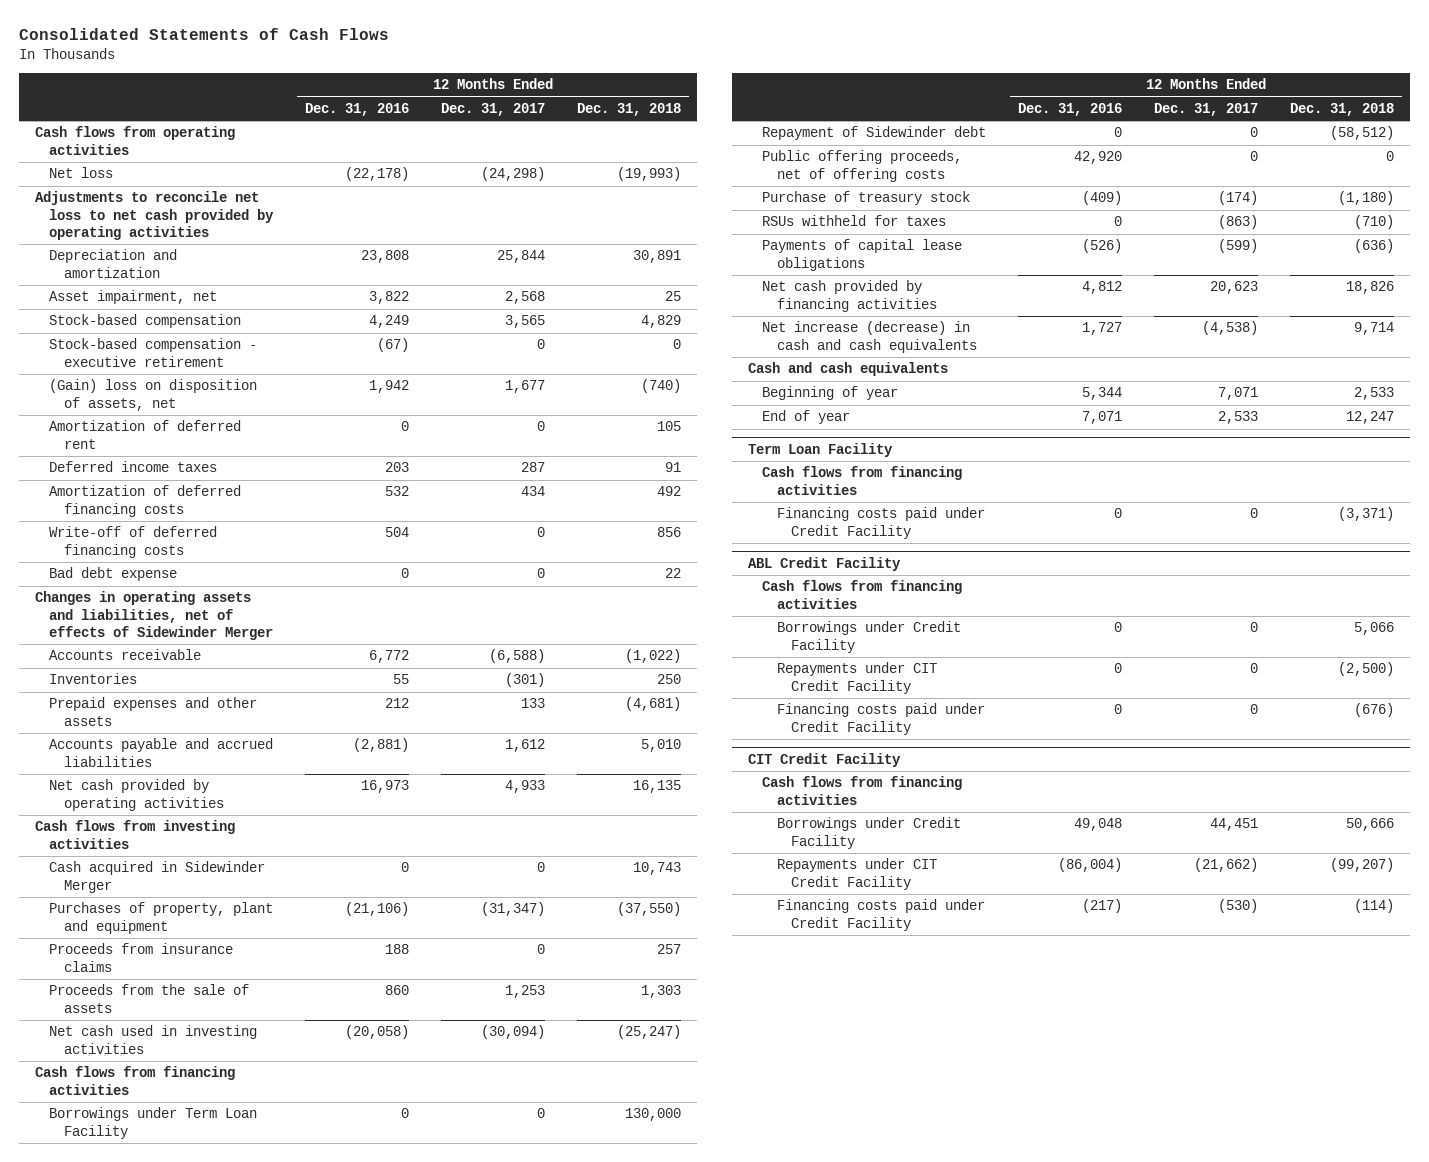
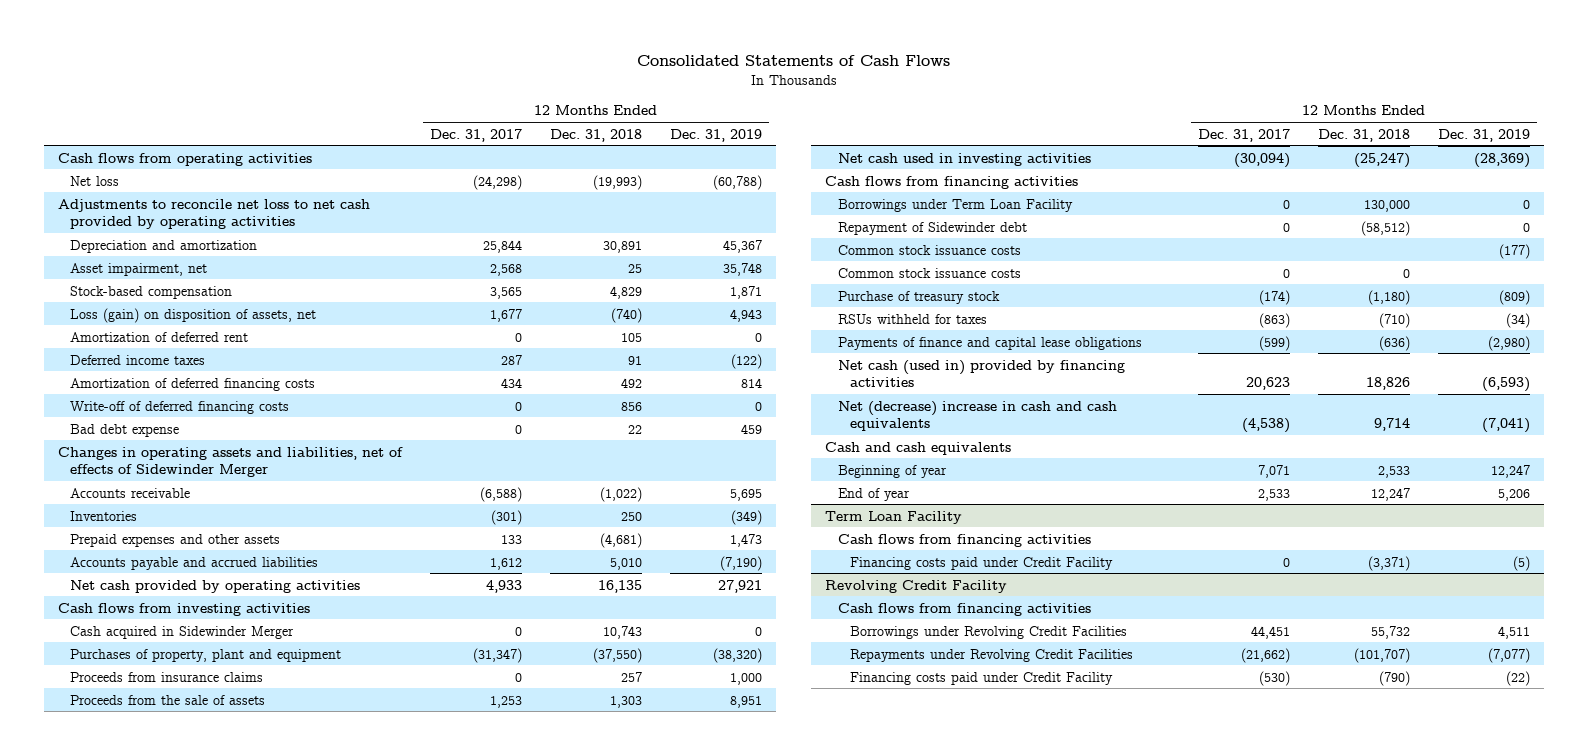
[305,103,410,117] Dec. 31, 2016 -> none
none -> [670,128,763,142] Dec. 31, 2019
[49,338,258,367] Stock-based compensation - executive retirement -> none
[49,379,258,411] (Gain) loss on disposition of assets, net -> [69,307,316,323] Loss (gain) on disposition of assets, net
none -> [837,244,1021,255] Common stock issuance costs
[762,150,963,182] Public offering proceeds, net of offering costs -> [837,267,1021,278] Common stock issuance costs
[762,239,963,271] Payments of capital lease obligations -> [837,336,1142,350] Payments of finance and capital lease obligations
[762,280,937,312] Net cash provided by financing activities -> [837,359,1125,388] Net cash (used in) provided by financing activities
[762,321,977,353] Net increase (decrease) in cash and cash equivalents -> [837,400,1117,432] Net (decrease) increase in cash and cash equivalents
[762,580,963,609] Cash flows from financing activities -> none
[776,621,961,653] Borrowings under Credit Facility -> none
[776,662,937,694] Repayments under CIT Credit Facility -> none
[776,703,985,735] Financing costs paid under Credit Facility -> none
[747,752,901,767] CIT Credit Facility -> none
[747,556,901,571] ABL Credit Facility -> [825,579,1008,593] Revolving Credit Facility
[776,817,961,849] Borrowings under Credit Facility -> [849,625,1127,639] Borrowings under Revolving Credit Facilities
[1346,818,1395,832] 50,666 -> [1370,625,1410,639] 55,732
[776,858,937,890] Repayments under CIT Credit Facility -> [849,648,1133,662] Repayments under Revolving Credit Facilities
[1330,858,1395,873] (99,207) -> [1353,647,1410,663] (101,707)
[1354,899,1395,914] (114) -> [1378,670,1410,686] (790)

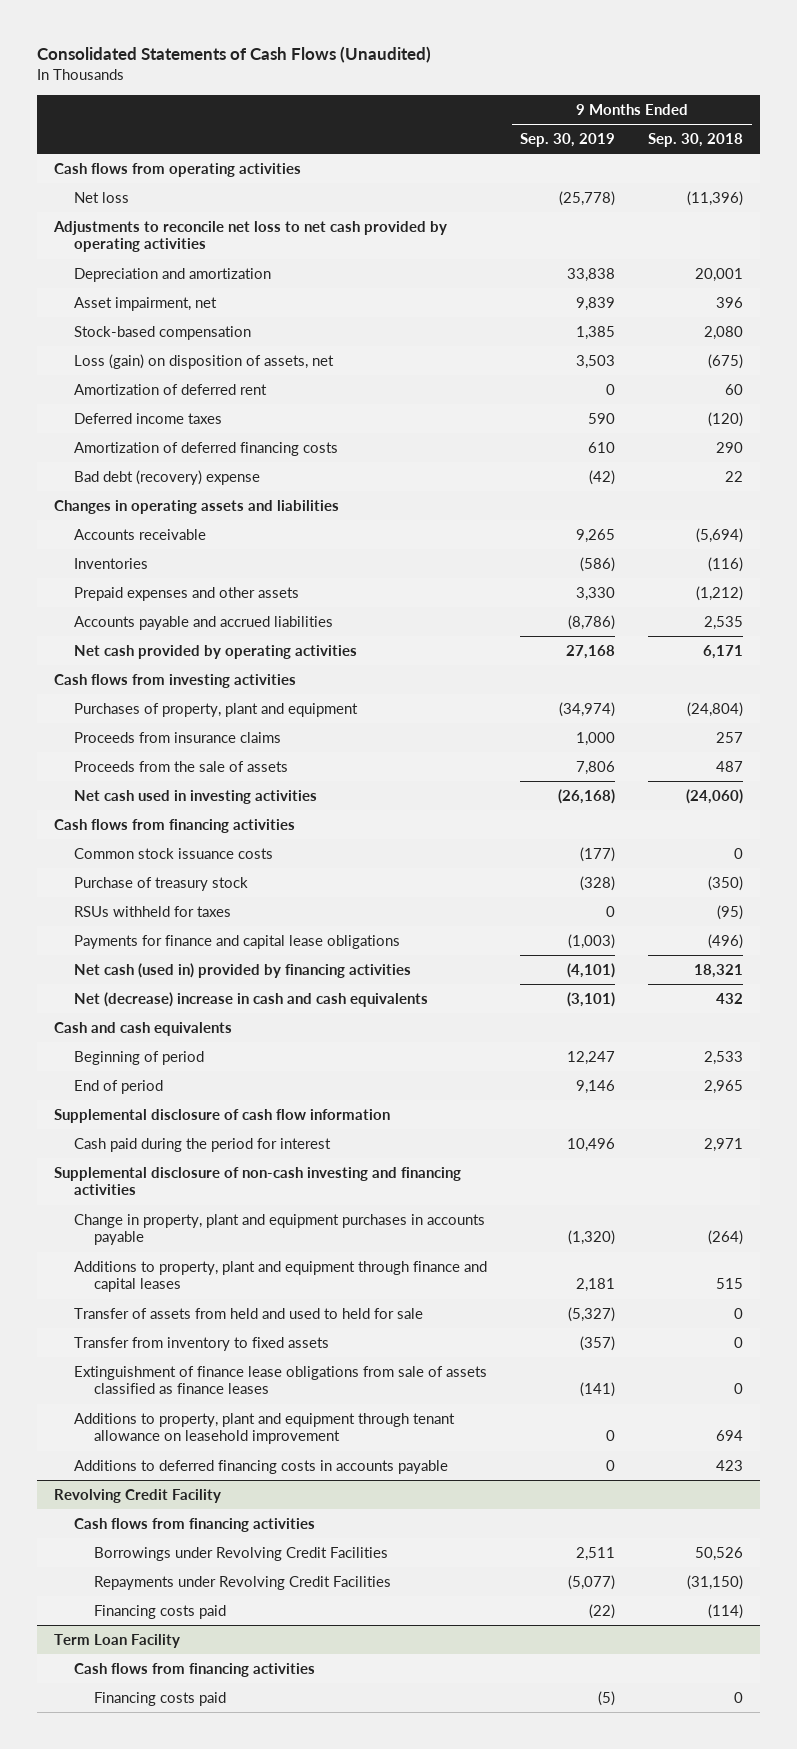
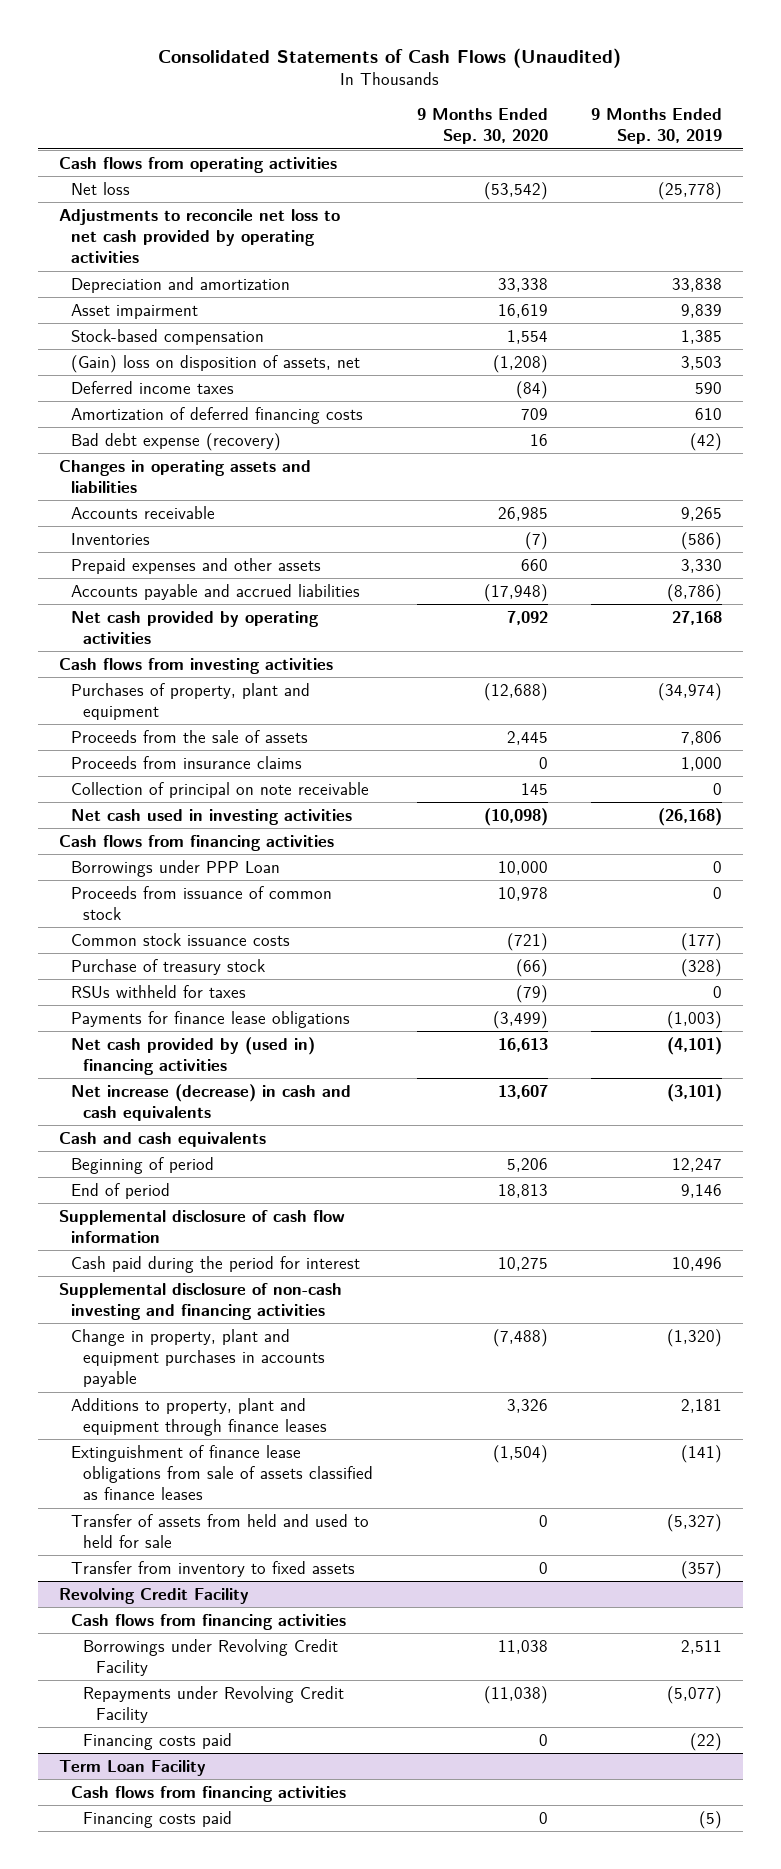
[648,132,744,147] Sep. 30, 2018 -> none
none -> [416,108,548,145] 9 Months Ended Sep. 30, 2020
[73,296,217,311] Asset impairment, net -> [71,303,199,319] Asset impairment
[73,383,267,395] Amortization of deferred rent -> none
[73,353,334,369] Loss (gain) on disposition of assets, net -> [71,354,361,373] (Gain) loss on disposition of assets, net
[73,469,260,485] Bad debt (recovery) expense -> [71,432,282,451] Bad debt expense (recovery)
[73,731,281,743] Proceeds from insurance claims -> [71,755,303,769] Proceeds from insurance claims
none -> [71,781,370,798] Collection of principal on note receivable
none -> [71,859,281,877] Borrowings under PPP Loan
none -> [71,885,333,921] Proceeds from issuance of common stock
[73,934,400,949] Payments for finance and capital lease obligations -> [71,1010,351,1028] Payments for finance lease obligations
[73,962,411,978] Net cash (used in) provided by financing activities -> [71,1036,316,1076] Net cash provided by (used in) financing activities
[73,991,428,1007] Net (decrease) increase in cash and cash equivalents -> [71,1083,352,1122] Net increase (decrease) in cash and cash equivalents
[73,1260,487,1293] Additions to property, plant and equipment through finance and capital leases -> [71,1397,328,1437] Additions to property, plant and equipment through finance leases
[73,1365,487,1395] Extinguishment of finance lease obligations from sale of assets classified as finance leases -> [71,1444,374,1501] Extinguishment of finance lease obligations from sale of assets classified as finance leases
[73,1412,455,1445] Additions to property, plant and equipment through tenant allowance on leasehold improvement -> none
[73,1459,448,1474] Additions to deferred financing costs in accounts payable -> none
[93,1546,388,1561] Borrowings under Revolving Credit Facilities -> [83,1638,339,1677] Borrowings under Revolving Credit Facility
[93,1575,391,1590] Repayments under Revolving Credit Facilities -> [83,1685,345,1724] Repayments under Revolving Credit Facility

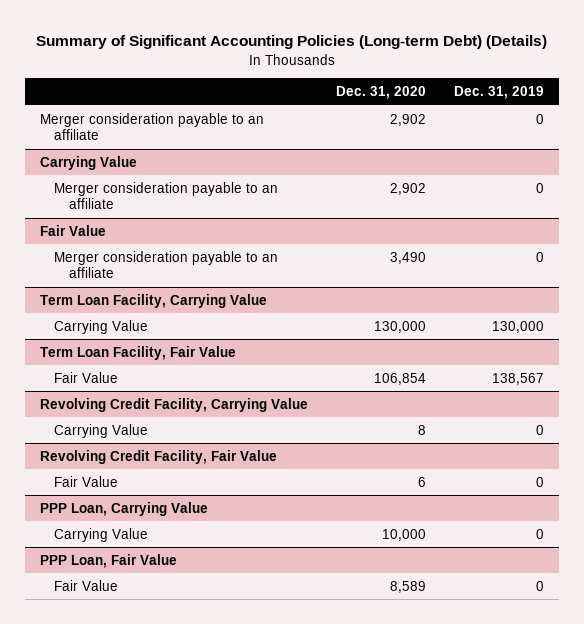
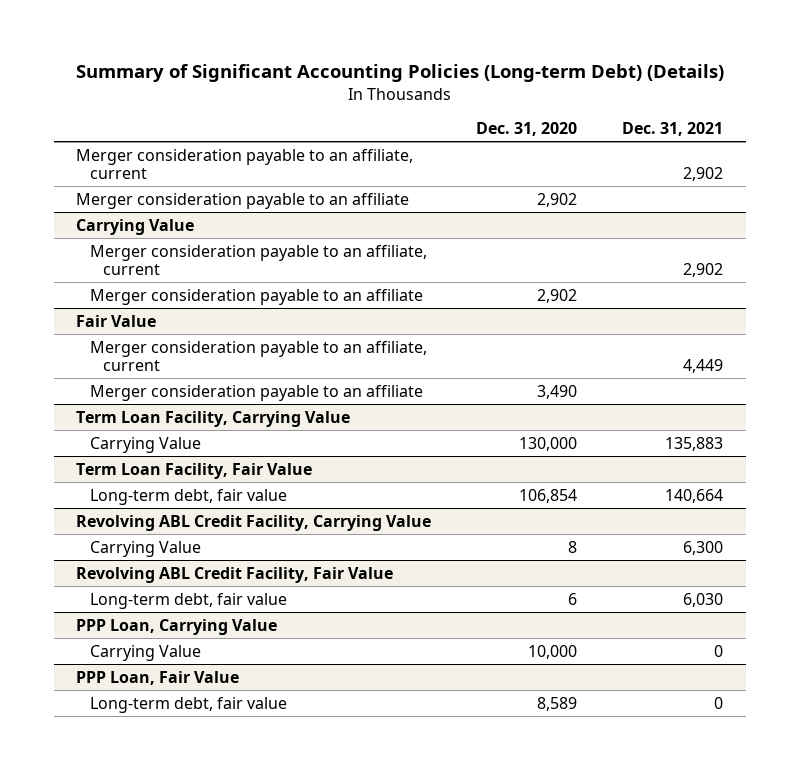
[454,86,545,100] Dec. 31, 2019 -> none
none -> [622,122,724,137] Dec. 31, 2021
none -> [76,148,414,180] Merger consideration payable to an affiliate, current
none -> [89,244,427,276] Merger consideration payable to an affiliate, current
none -> [89,340,427,372] Merger consideration payable to an affiliate, current
[54,371,119,383] Fair Value -> [89,488,287,505] Long-term debt, fair value
[39,397,308,412] Revolving Credit Facility, Carrying Value -> [76,514,432,531] Revolving ABL Credit Facility, Carrying Value
[39,449,277,464] Revolving Credit Facility, Fair Value -> [76,566,394,583] Revolving ABL Credit Facility, Fair Value
[54,475,119,487] Fair Value -> [89,592,287,609] Long-term debt, fair value
[54,579,119,591] Fair Value -> [89,696,287,713] Long-term debt, fair value

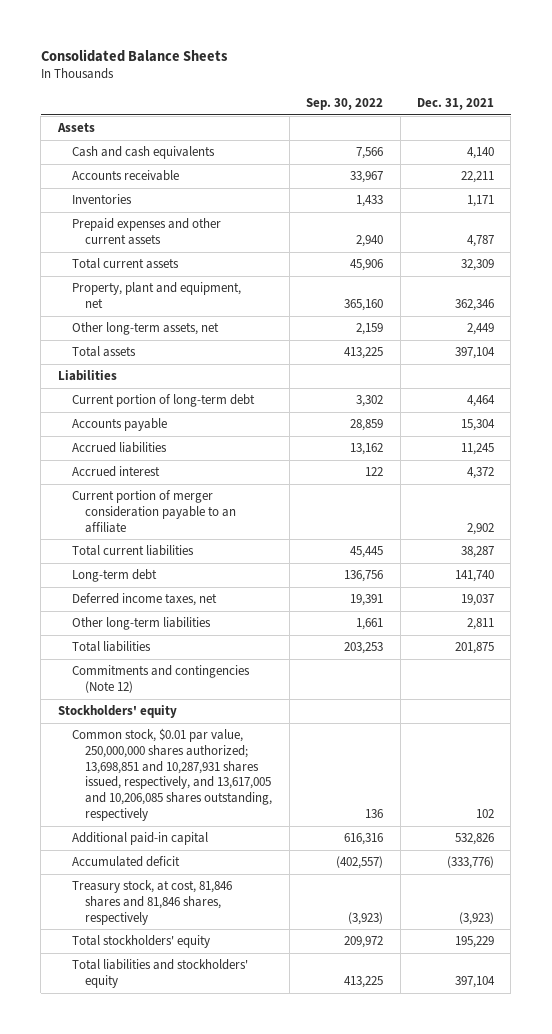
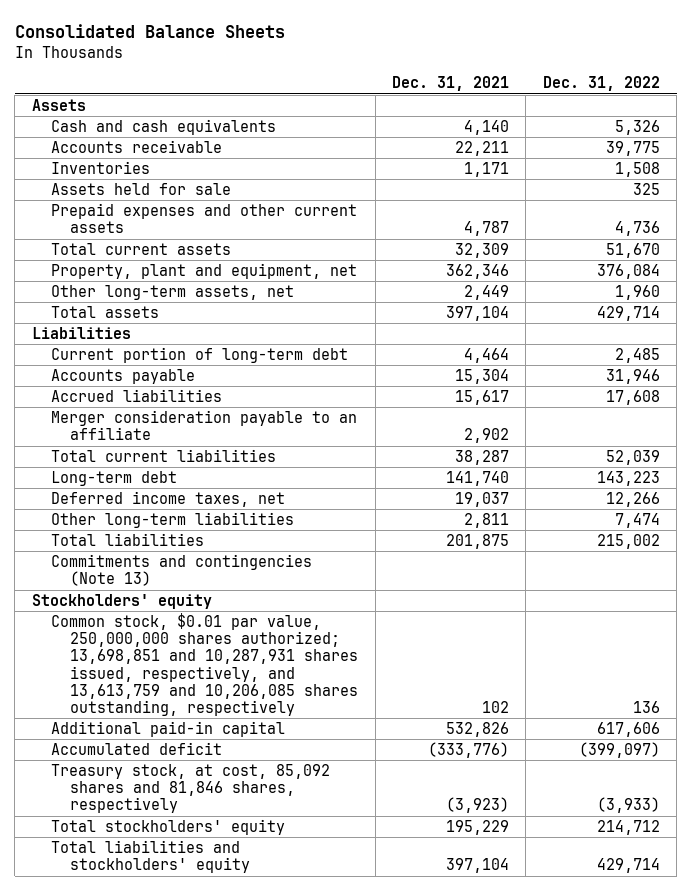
[306,97,384,110] Sep. 30, 2022 -> none
none -> [542,76,660,92] Dec. 31, 2022
none -> [50,183,231,196] Assets held for sale
[71,466,160,478] Accrued interest -> none
[460,443,494,456] 11,245 -> [455,390,510,406] 15,617
[71,490,237,533] Current portion of merger consideration payable to an affiliate -> [50,410,357,441] Merger consideration payable to an affiliate
[71,665,250,693] Commitments and contingencies (Note 12) -> [50,554,312,587] Commitments and contingencies (Note 13)
[71,728,273,821] Common stock, $0.01 par value, 250,000,000 shares authorized; 13,698,851 and 10,287,931 shares issued, respectively, and 13,617,005 and 10,206,085 shares outstanding, respectively -> [50,613,359,716] Common stock, $0.01 par value, 250,000,000 shares authorized; 13,698,851 and 10,287,931 shares issued, respectively, and 13,613,759 and 10,206,085 shares outstanding, respectively
[71,880,232,925] Treasury stock, at cost, 81,846 shares and 81,846 shares, respectively -> [50,764,330,814] Treasury stock, at cost, 85,092 shares and 81,846 shares, respectively

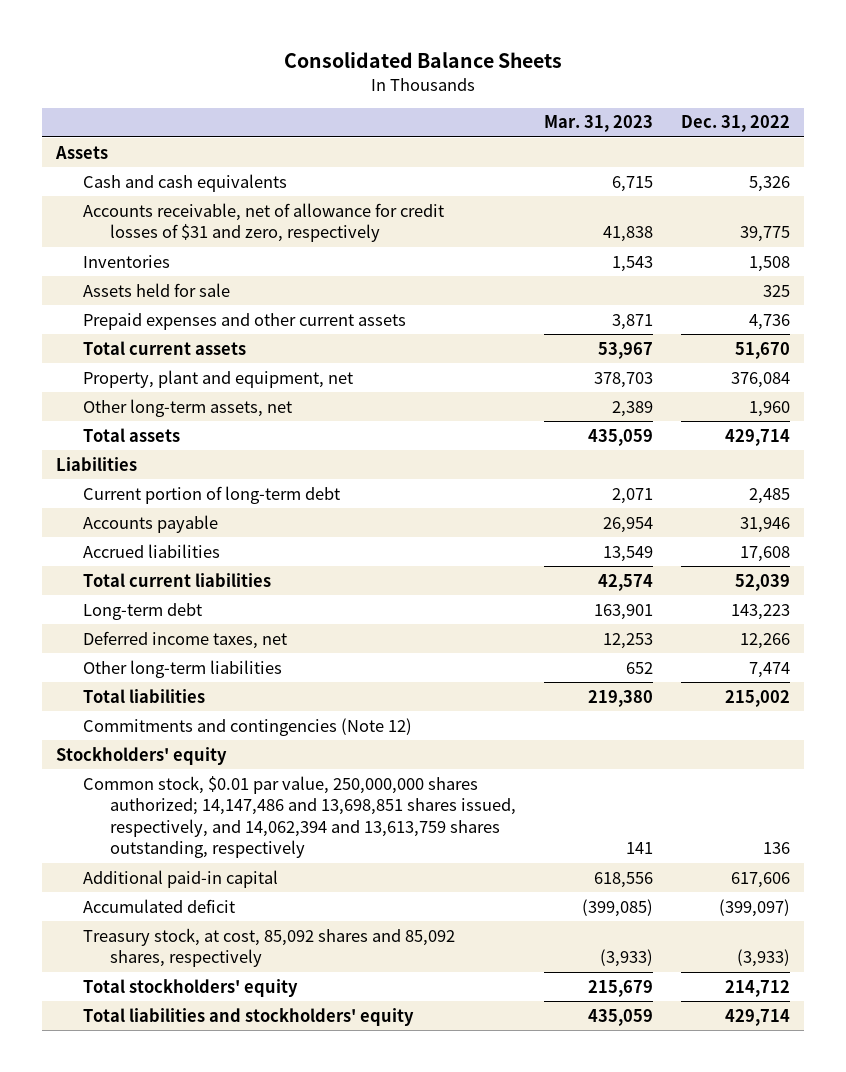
[392,76,510,92] Dec. 31, 2021 -> none
none -> [543,115,653,133] Mar. 31, 2023
[50,140,222,154] Accounts receivable -> [82,202,444,243] Accounts receivable, net of allowance for credit losses of $31 and zero, respectively
[50,410,357,441] Merger consideration payable to an affiliate -> none
[50,554,312,587] Commitments and contingencies (Note 13) -> [82,717,412,736] Commitments and contingencies (Note 12)
[50,613,359,716] Common stock, $0.01 par value, 250,000,000 shares authorized; 13,698,851 and 10,287,931 shares issued, respectively, and 13,613,759 and 10,206,085 shares outstanding, respectively -> [82,775,516,859] Common stock, $0.01 par value, 250,000,000 shares authorized; 14,147,486 and 13,698,851 shares issued, respectively, and 14,062,394 and 13,613,759 shares outstanding, respectively
[50,764,330,814] Treasury stock, at cost, 85,092 shares and 81,846 shares, respectively -> [82,927,455,968] Treasury stock, at cost, 85,092 shares and 85,092 shares, respectively

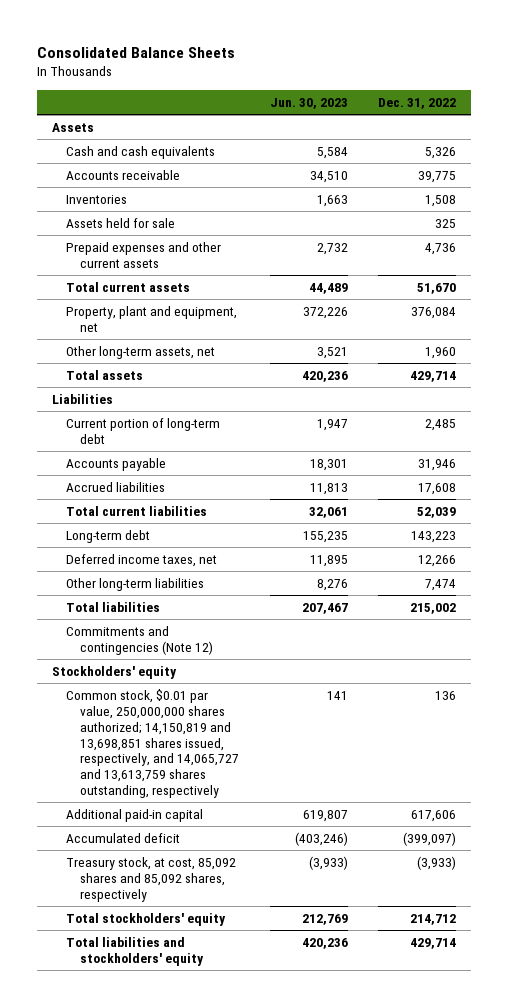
[543,115,653,133] Mar. 31, 2023 -> none
none -> [269,97,348,109] Jun. 30, 2023
[82,202,444,243] Accounts receivable, net of allowance for credit losses of $31 and zero, respectively -> [66,169,181,180] Accounts receivable
[82,775,516,859] Common stock, $0.01 par value, 250,000,000 shares authorized; 14,147,486 and 13,698,851 shares issued, respectively, and 14,062,394 and 13,613,759 shares outstanding, respectively -> [66,688,240,799] Common stock, $0.01 par value, 250,000,000 shares authorized; 14,150,819 and 13,698,851 shares issued, respectively, and 14,065,727 and 13,613,759 shares outstanding, respectively

